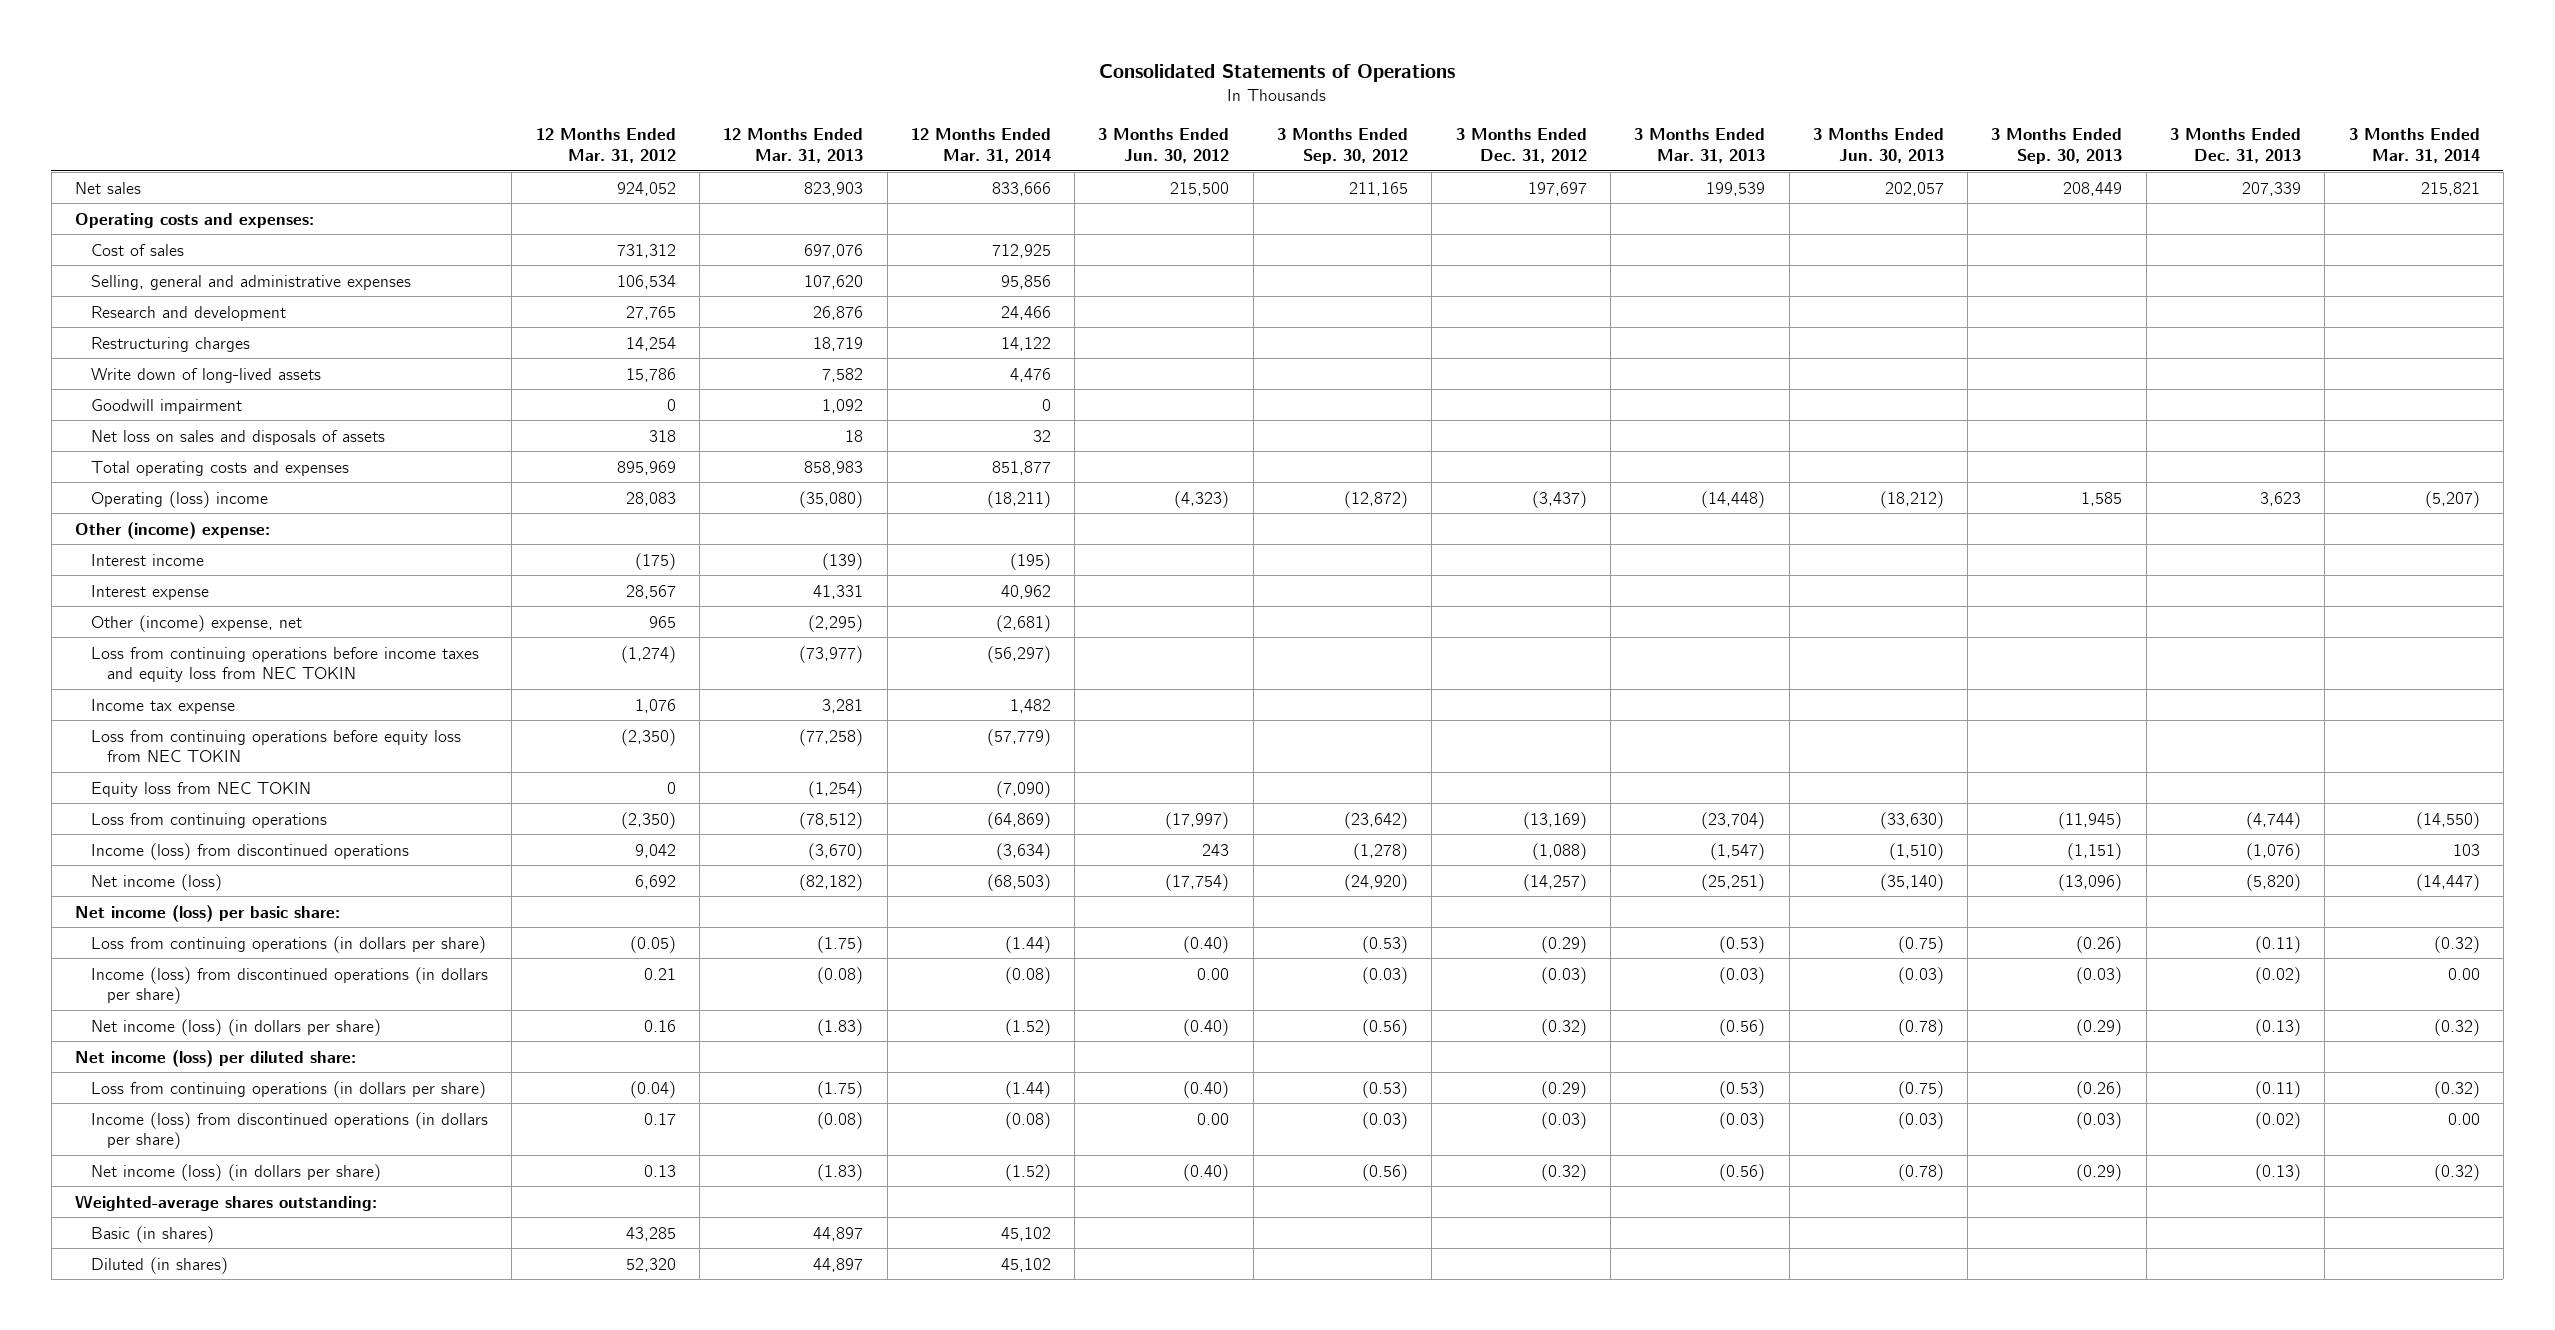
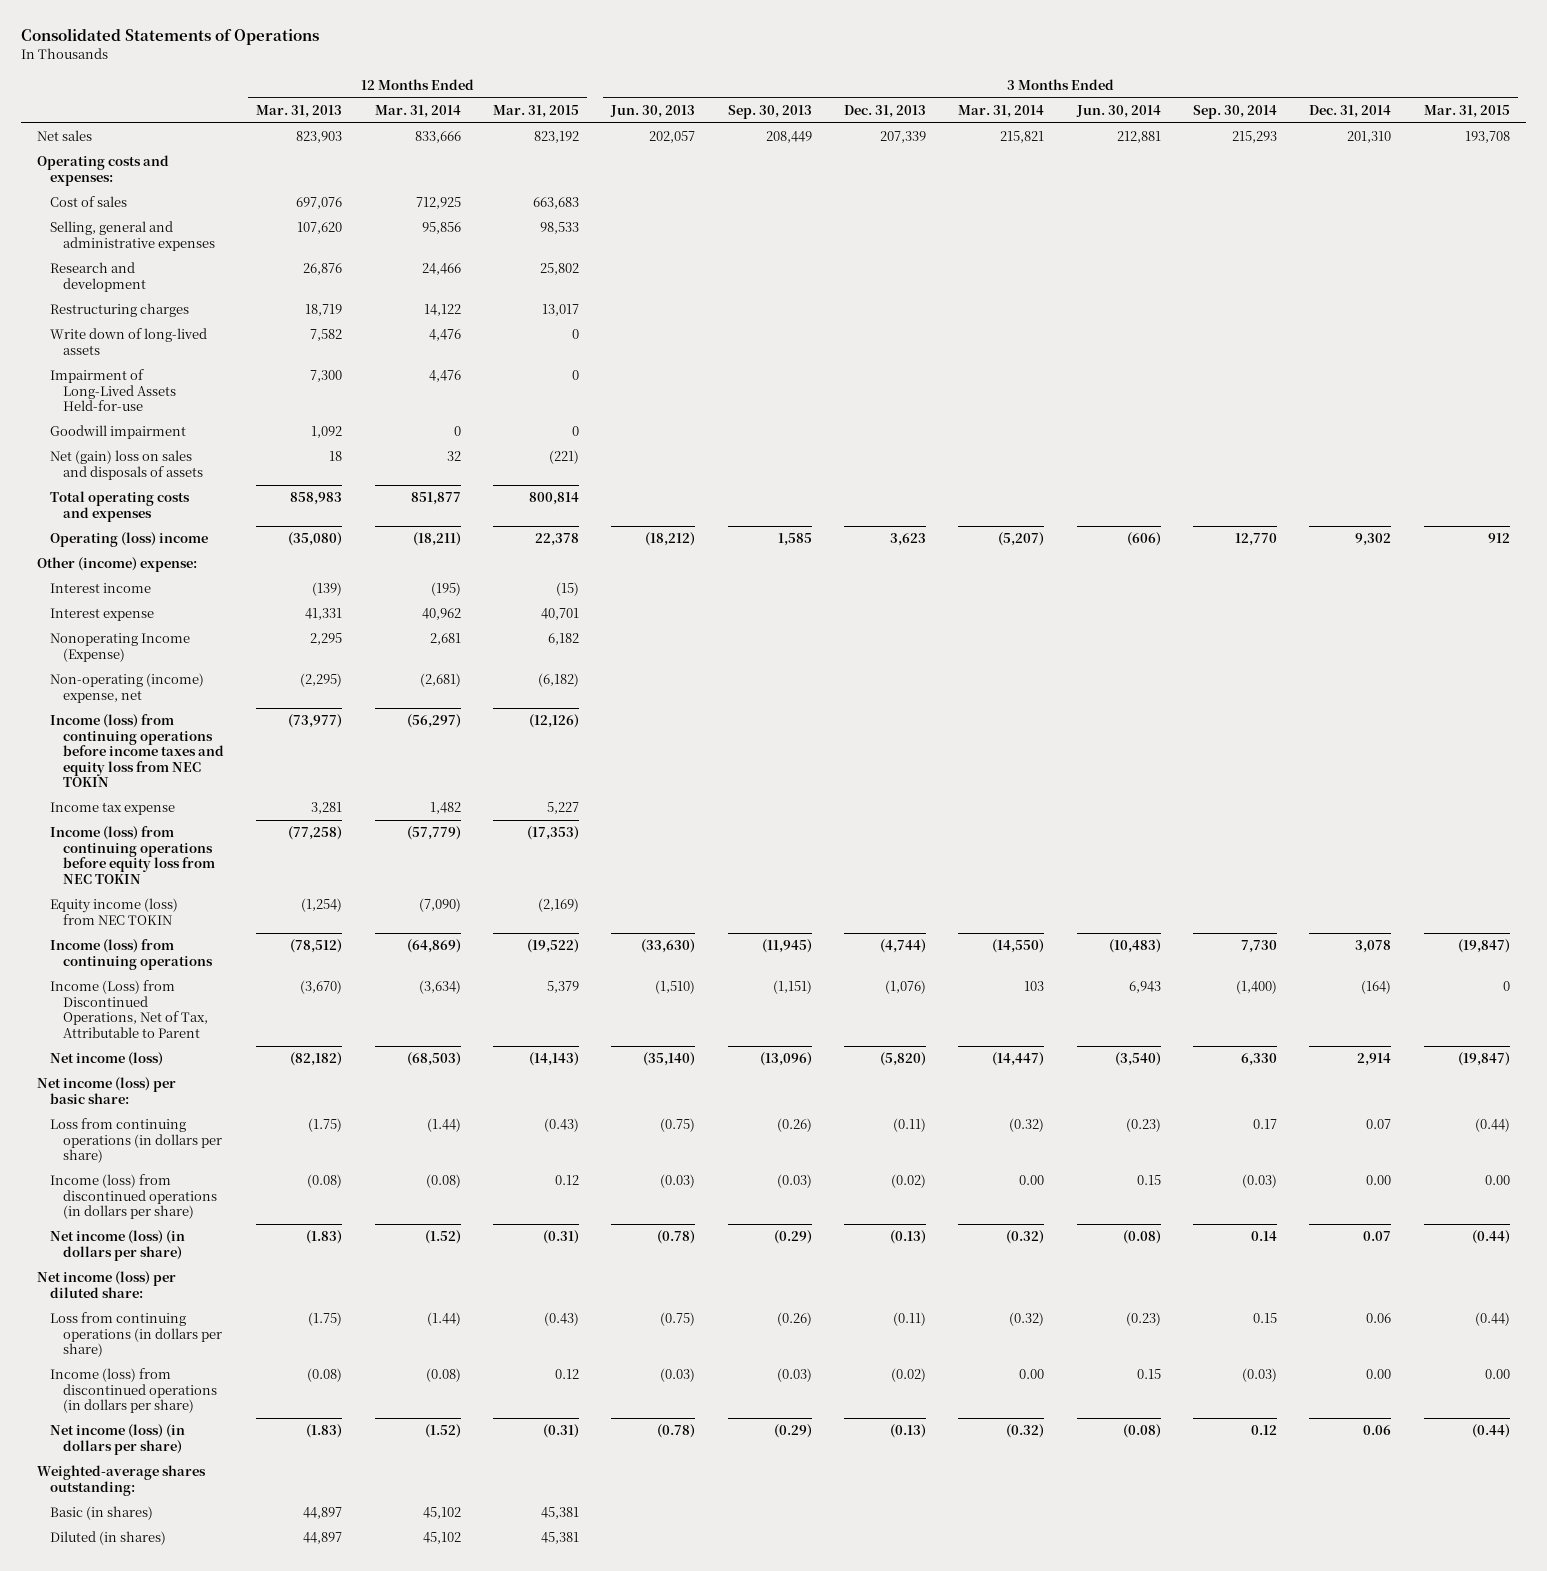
[535,128,676,163] 12 Months Ended Mar. 31, 2012 -> none
[1098,128,1230,163] 3 Months Ended Jun. 30, 2012 -> none
[1277,128,1409,164] 3 Months Ended Sep. 30, 2012 -> none
[1455,128,1587,163] 3 Months Ended Dec. 31, 2012 -> none
[1634,128,1766,163] 3 Months Ended Mar. 31, 2013 -> none
none -> [493,105,580,119] Mar. 31, 2015
none -> [1075,105,1161,119] Jun. 30, 2014
none -> [1193,105,1278,120] Sep. 30, 2014
none -> [1309,105,1392,119] Dec. 31, 2014
none -> [1423,105,1510,119] Mar. 31, 2015
none -> [49,369,176,412] Impairment of Long-Lived Assets Held-for-use
[91,429,386,445] Net loss on sales and disposals of assets -> [49,450,203,480] Net (gain) loss on sales and disposals of assets
none -> [49,633,190,662] Nonoperating Income (Expense)
[91,614,303,632] Other (income) expense, net -> [49,673,204,703] Non-operating (income) expense, net
[91,646,480,683] Loss from continuing operations before income taxes and equity loss from NEC TOKIN -> [49,714,224,788] Income (loss) from continuing operations before income taxes and equity loss from NEC TOKIN
[91,729,462,763] Loss from continuing operations before equity loss from NEC TOKIN -> [49,826,215,884] Income (loss) from continuing operations before equity loss from NEC TOKIN
[91,781,312,797] Equity loss from NEC TOKIN -> [49,898,178,925] Equity income (loss) from NEC TOKIN
[91,812,328,828] Loss from continuing operations -> [49,939,213,970] Income (loss) from continuing operations
[91,842,410,860] Income (loss) from discontinued operations -> [49,980,208,1038] Income (Loss) from Discontinued Operations, Net of Tax, Attributable to Parent

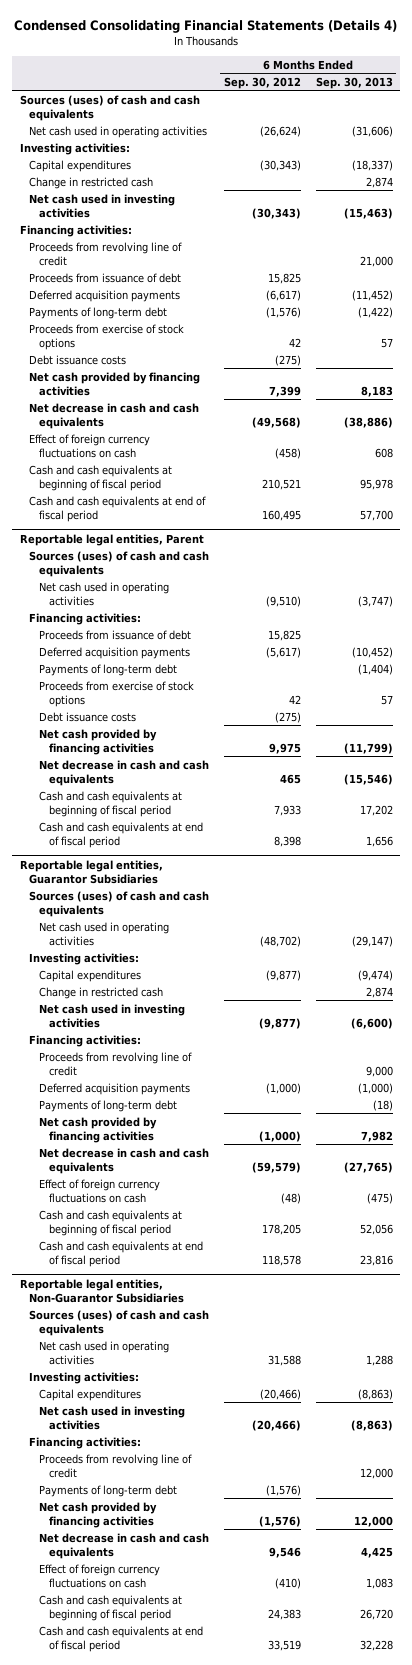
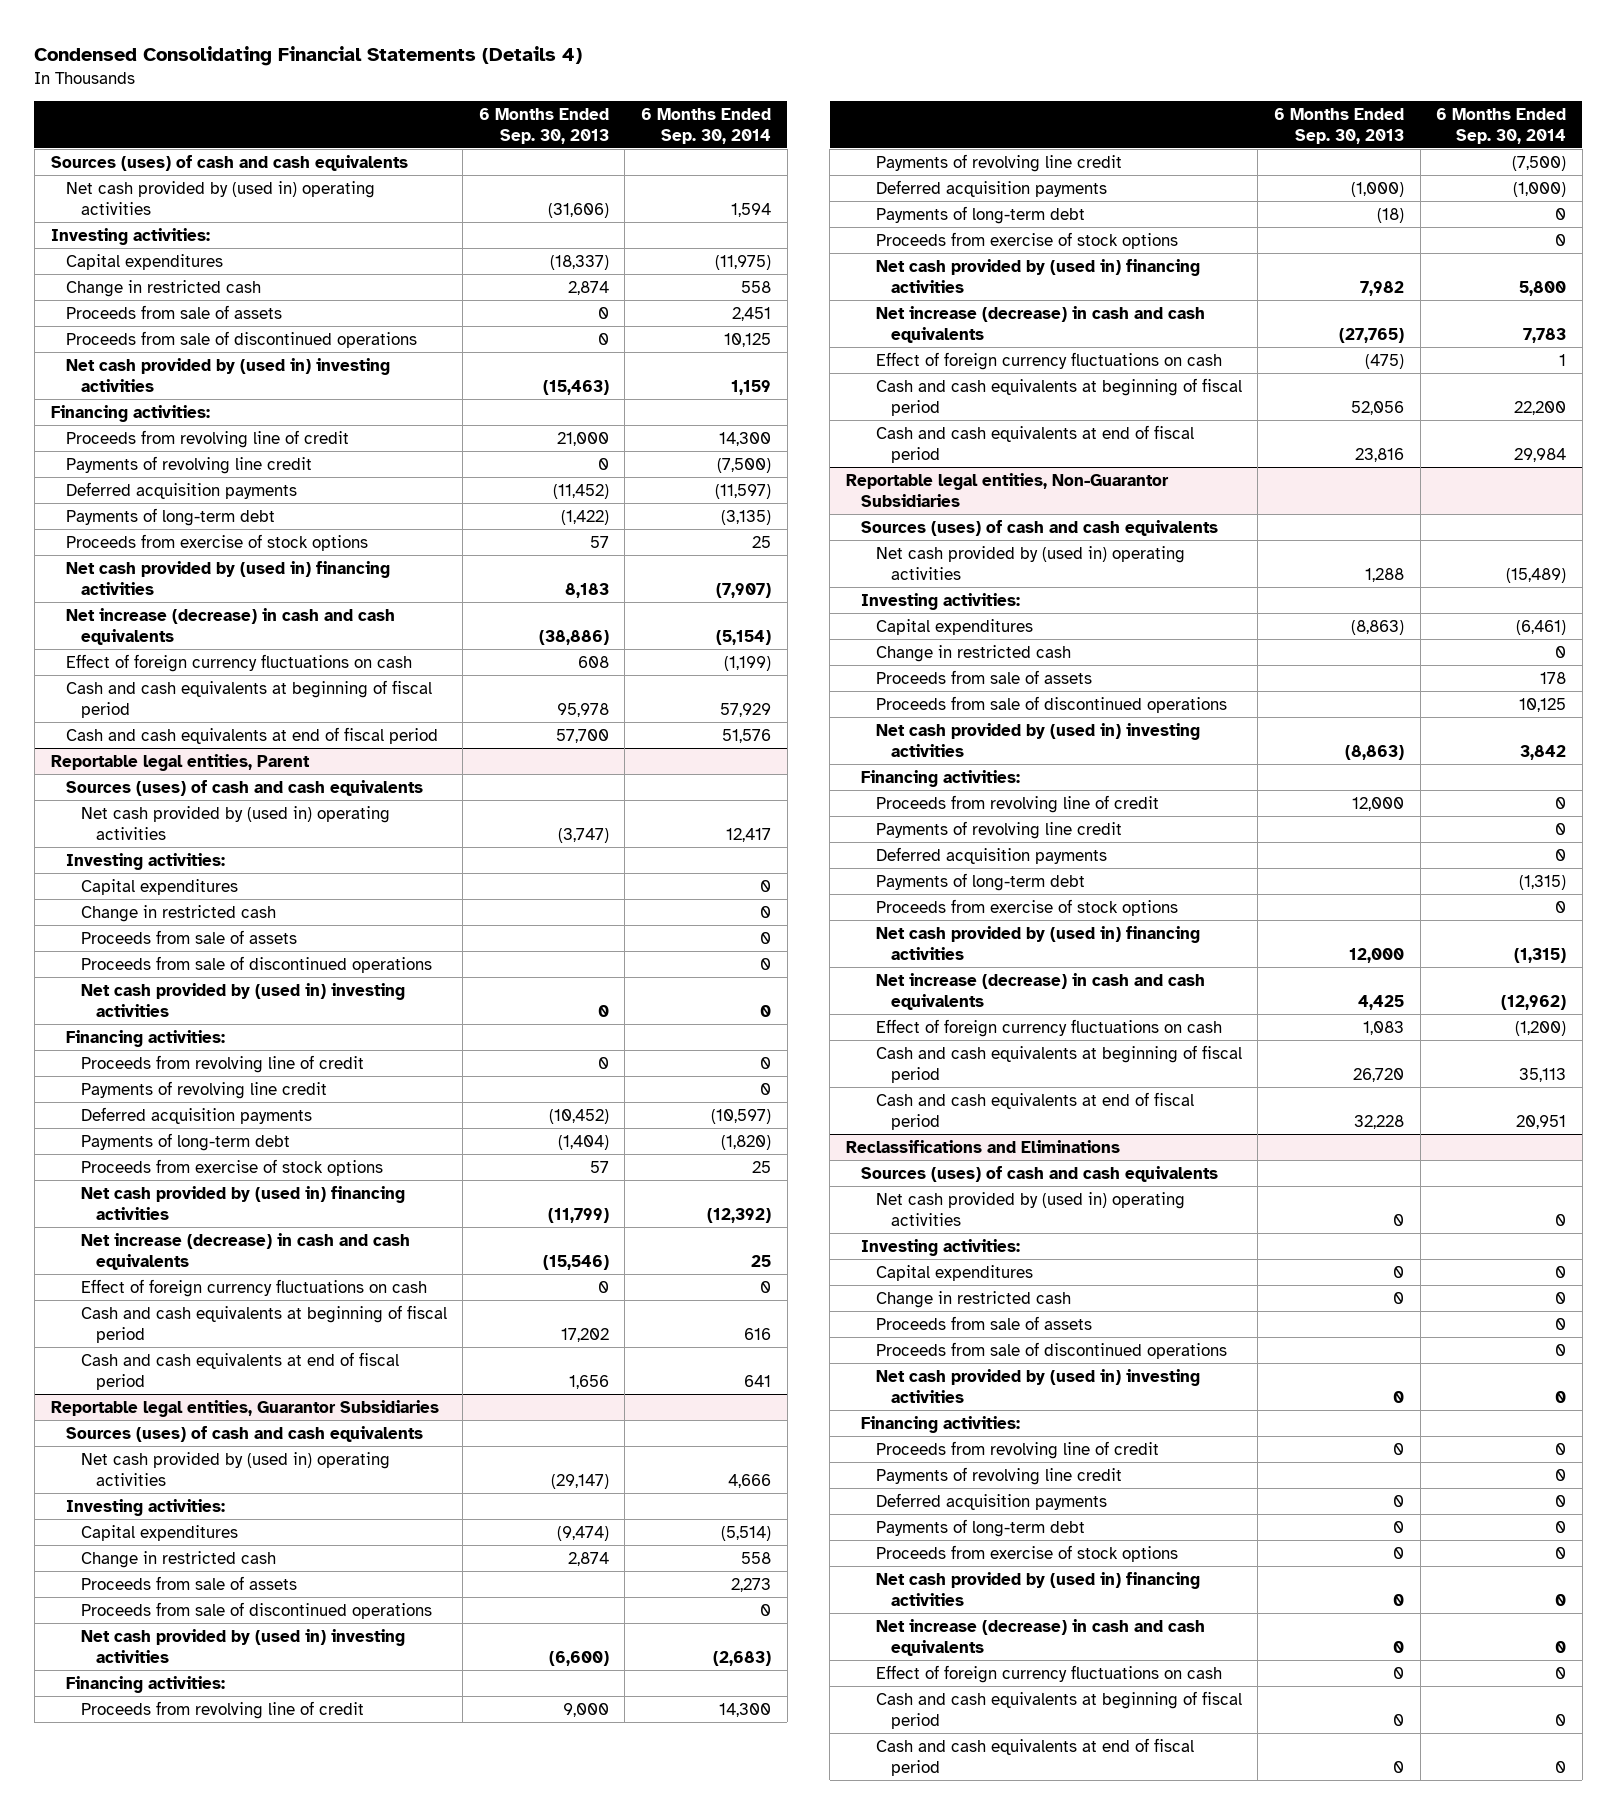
[223,76,301,89] Sep. 30, 2012 -> none
none -> [641,107,772,144] 6 Months Ended Sep. 30, 2014
[29,125,208,138] Net cash used in operating activities -> [65,180,375,215] Net cash provided by (used in) operating activities
none -> [65,304,282,319] Proceeds from sale of assets
none -> [65,330,417,348] Proceeds from sale of discontinued operations
[29,193,176,218] Net cash used in investing activities -> [65,357,390,392] Net cash provided by (used in) investing activities
[29,272,182,283] Proceeds from issuance of debt -> none
none -> [65,455,312,474] Payments of revolving line credit
[29,354,127,365] Debt issuance costs -> none
[29,371,201,396] Net cash provided by financing activities -> [65,560,390,595] Net cash provided by (used in) financing activities
[29,402,200,429] Net decrease in cash and cash equivalents -> [65,607,395,645] Net increase (decrease) in cash and cash equivalents
[38,581,169,606] Net cash used in operating activities -> [80,805,390,840] Net cash provided by (used in) operating activities
none -> [65,852,225,870] Investing activities:
none -> [80,878,238,895] Capital expenditures
none -> [80,904,276,922] Change in restricted cash
none -> [80,929,297,944] Proceeds from sale of assets
none -> [80,955,432,973] Proceeds from sale of discontinued operations
none -> [80,982,405,1017] Net cash provided by (used in) investing activities
[38,629,191,640] Proceeds from issuance of debt -> none
none -> [80,1054,364,1073] Proceeds from revolving line of credit
none -> [80,1080,327,1099] Payments of revolving line credit
[38,711,136,722] Debt issuance costs -> none
[38,728,157,755] Net cash provided by financing activities -> [80,1185,405,1220] Net cash provided by (used in) financing activities
[38,759,209,786] Net decrease in cash and cash equivalents -> [80,1232,410,1270] Net increase (decrease) in cash and cash equivalents
none -> [80,1278,427,1297] Effect of foreign currency fluctuations on cash
[38,921,169,946] Net cash used in operating activities -> [80,1451,390,1486] Net cash provided by (used in) operating activities
none -> [80,1575,297,1590] Proceeds from sale of assets
none -> [80,1601,432,1619] Proceeds from sale of discontinued operations
[38,1003,185,1028] Net cash used in investing activities -> [80,1628,405,1663] Net cash provided by (used in) investing activities
none -> [875,153,1122,172] Payments of revolving line credit
none -> [875,231,1178,249] Proceeds from exercise of stock options
[38,1116,157,1143] Net cash provided by financing activities -> [875,258,1200,293] Net cash provided by (used in) financing activities
[38,1147,209,1174] Net decrease in cash and cash equivalents -> [875,305,1205,343] Net increase (decrease) in cash and cash equivalents
[38,1340,169,1365] Net cash used in operating activities -> [875,545,1185,580] Net cash provided by (used in) operating activities
none -> [875,644,1071,662] Change in restricted cash
none -> [875,669,1092,684] Proceeds from sale of assets
none -> [875,695,1227,713] Proceeds from sale of discontinued operations
[38,1405,185,1430] Net cash used in investing activities -> [875,722,1200,757] Net cash provided by (used in) investing activities
none -> [875,820,1122,839] Payments of revolving line credit
none -> [875,846,1107,864] Deferred acquisition payments
none -> [875,898,1178,916] Proceeds from exercise of stock options
[38,1501,157,1528] Net cash provided by financing activities -> [875,925,1200,960] Net cash provided by (used in) financing activities
[38,1532,209,1559] Net decrease in cash and cash equivalents -> [875,972,1205,1010] Net increase (decrease) in cash and cash equivalents
none -> [845,1139,1120,1153] Reclassifications and Eliminations
none -> [860,1165,1218,1182] Sources (uses) of cash and cash equivalents
none -> [875,1191,1185,1226] Net cash provided by (used in) operating activities
none -> [860,1238,1020,1256] Investing activities:
none -> [875,1264,1033,1281] Capital expenditures
none -> [875,1290,1071,1308] Change in restricted cash
none -> [875,1315,1092,1330] Proceeds from sale of assets
none -> [875,1341,1227,1359] Proceeds from sale of discontinued operations
none -> [875,1368,1200,1403] Net cash provided by (used in) investing activities
none -> [860,1415,1020,1433] Financing activities:
none -> [875,1440,1159,1459] Proceeds from revolving line of credit
none -> [875,1466,1122,1485] Payments of revolving line credit
none -> [875,1492,1107,1510] Deferred acquisition payments
none -> [875,1518,1085,1537] Payments of long-term debt
none -> [875,1544,1178,1562] Proceeds from exercise of stock options
none -> [875,1571,1200,1606] Net cash provided by (used in) financing activities
none -> [875,1618,1205,1656] Net increase (decrease) in cash and cash equivalents
none -> [875,1664,1222,1683] Effect of foreign currency fluctuations on cash
none -> [875,1690,1242,1729] Cash and cash equivalents at beginning of fiscal period
none -> [875,1737,1194,1776] Cash and cash equivalents at end of fiscal period

